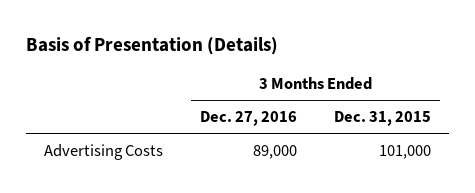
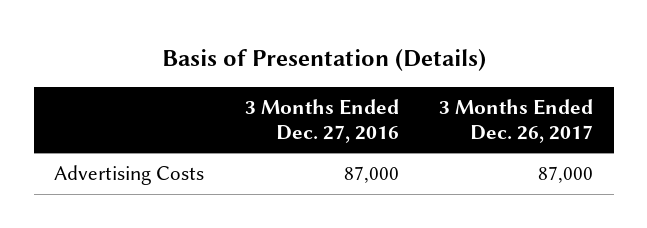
[334,111,432,127] Dec. 31, 2015 -> none
none -> [439,98,594,143] 3 Months Ended Dec. 26, 2017
[253,144,298,159] 89,000 -> [343,166,399,184] 87,000

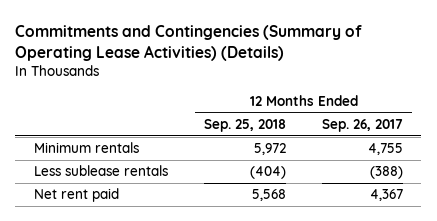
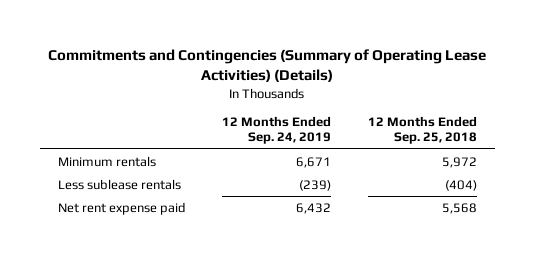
[322,119,404,133] Sep. 26, 2017 -> none
none -> [221,116,331,145] 12 Months Ended Sep. 24, 2019
[33,188,119,203] Net rent paid -> [58,201,186,215] Net rent expense paid

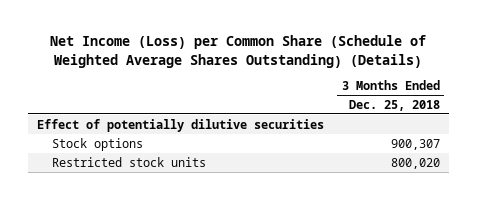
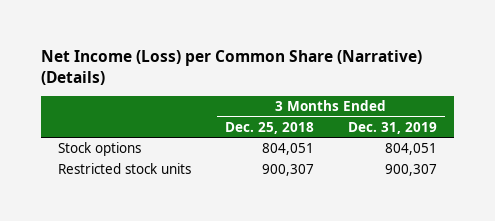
[50,35,427,68] Net Income (Loss) per Common Share (Schedule of Weighted Average Shares Outstanding) (Details) -> [41,50,423,85] Net Income (Loss) per Common Share (Narrative) (Details)
none -> [347,121,437,134] Dec. 31, 2019
[37,118,325,132] Effect of potentially dilutive securities -> none
[390,138,440,150] 900,307 -> [262,143,315,156] 804,051
[390,157,440,169] 800,020 -> [262,164,315,177] 900,307

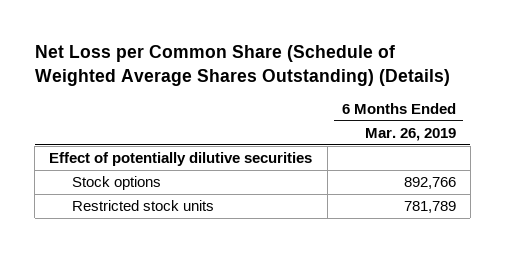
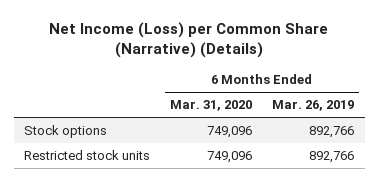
[34,45,450,87] Net Loss per Common Share (Schedule of Weighted Average Shares Outstanding) (Details) -> [49,22,329,59] Net Income (Loss) per Common Share (Narrative) (Details)
none -> [170,100,253,112] Mar. 31, 2020
[49,152,313,167] Effect of potentially dilutive securities -> none
[403,201,456,214] 781,789 -> [309,151,355,164] 892,766

